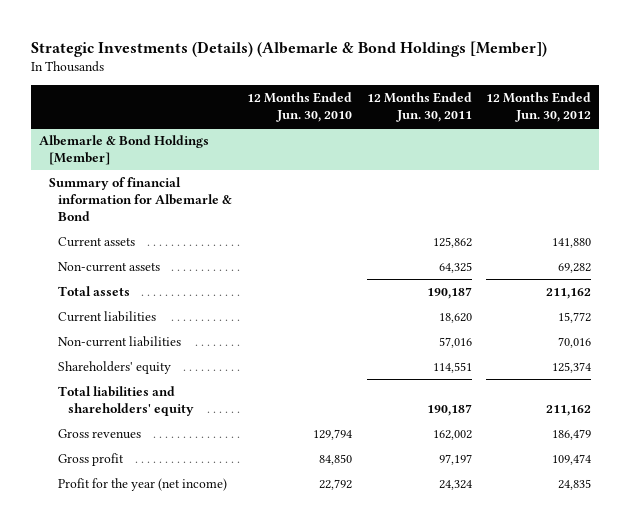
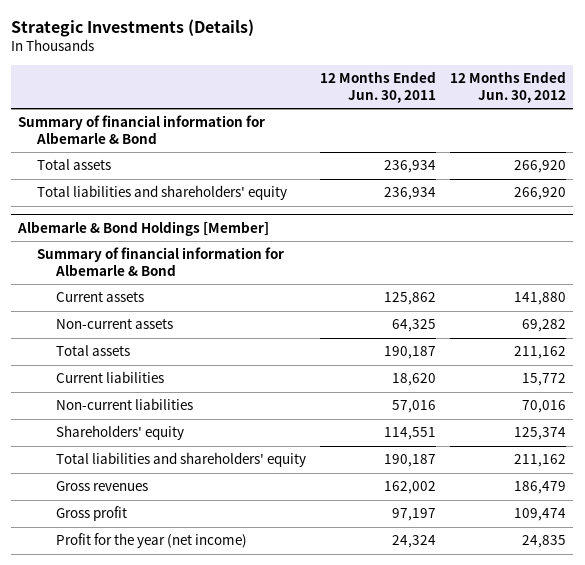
[31,40,548,57] Strategic Investments (Details) (Albemarle & Bond Holdings [Member]) -> [11,18,255,37] Strategic Investments (Details)
[247,92,353,123] 12 Months Ended Jun. 30, 2010 -> none
none -> [18,115,266,144] Summary of financial information for Albemarle & Bond
none -> [37,159,112,171] Total assets
none -> [37,185,288,201] Total liabilities and shareholders' equity

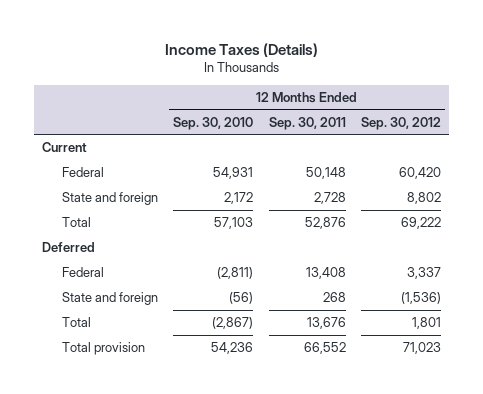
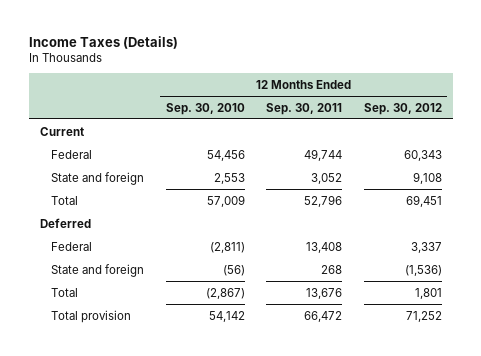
[213,167,254,180] 54,931 -> [206,149,245,161] 54,456
[305,167,346,180] 50,148 -> [304,148,343,161] 49,744
[399,167,442,180] 60,420 -> [403,149,442,161] 60,343
[224,192,254,205] 2,172 -> [213,172,245,184] 2,553
[313,192,346,205] 2,728 -> [311,172,343,184] 3,052
[407,192,442,205] 8,802 -> [412,171,442,184] 9,108
[214,217,254,230] 57,103 -> [206,194,245,207] 57,009
[304,217,346,230] 52,876 -> [304,194,343,207] 52,796
[401,217,442,230] 69,222 -> [405,194,442,207] 69,451
[211,342,254,355] 54,236 -> [208,310,245,322] 54,142
[303,342,346,355] 66,552 -> [304,310,343,322] 66,472
[403,342,442,355] 71,023 -> [405,310,442,322] 71,252

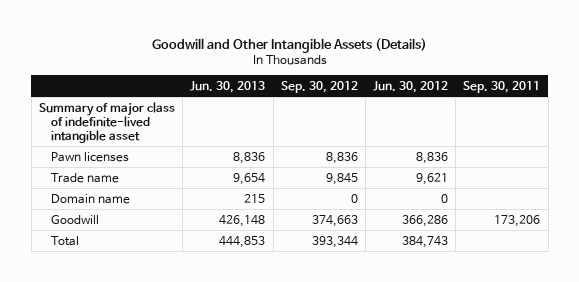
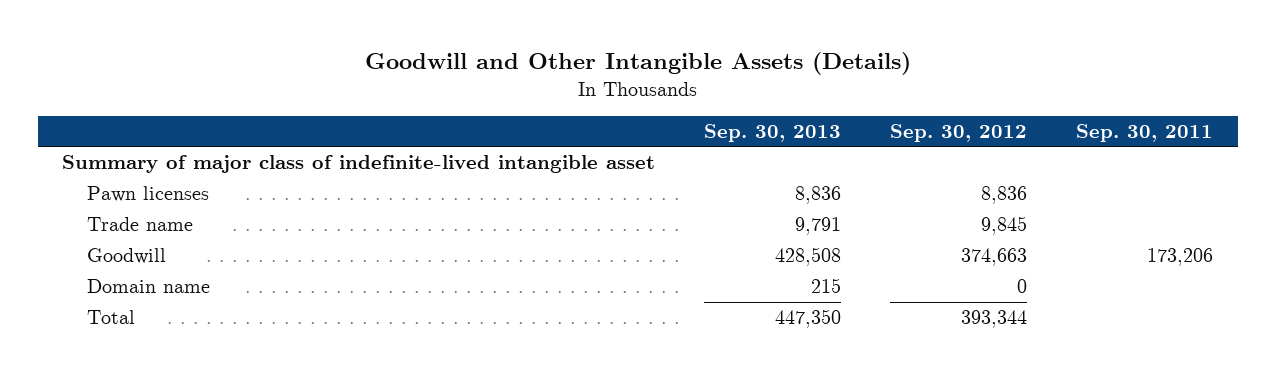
[190,80,266,93] Jun. 30, 2013 -> none
[373,80,449,93] Jun. 30, 2012 -> none
none -> [704,123,842,142] Sep. 30, 2013
[51,193,131,204] Domain name -> [87,279,211,294] Domain name

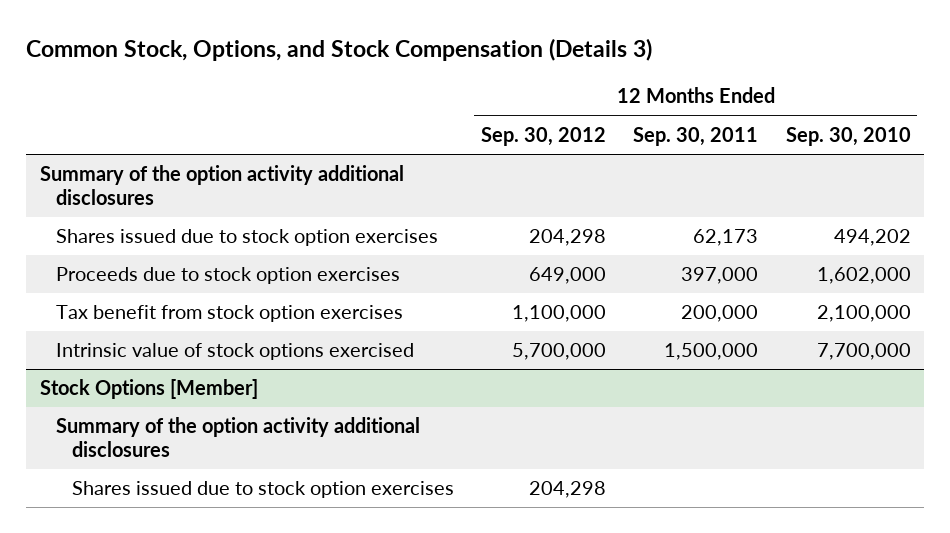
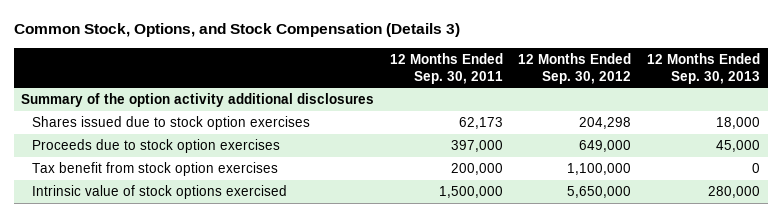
[785,126,911,146] Sep. 30, 2010 -> none
none -> [647,52,761,84] 12 Months Ended Sep. 30, 2013
[39,379,258,400] Stock Options [Member] -> none
[55,417,420,457] Summary of the option activity additional disclosures -> none
[71,481,454,499] Shares issued due to stock option exercises -> none
[512,343,607,361] 5,700,000 -> [567,185,632,198] 5,650,000

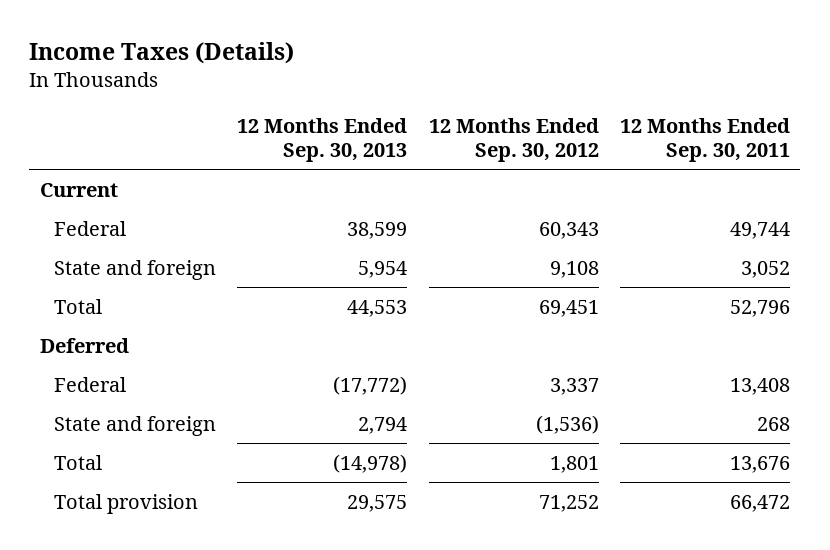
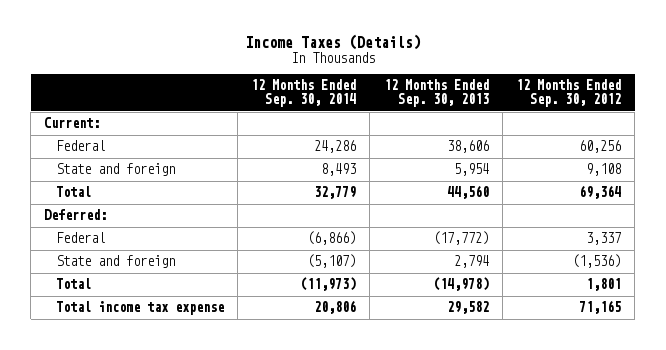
[619,118,790,162] 12 Months Ended Sep. 30, 2011 -> none
none -> [251,79,357,108] 12 Months Ended Sep. 30, 2014
[39,182,118,197] Current -> [44,117,101,129] Current:
[347,221,408,239] 38,599 -> [446,140,489,154] 38,606
[538,221,599,239] 60,343 -> [579,140,622,154] 60,256
[347,299,408,317] 44,553 -> [446,185,489,200] 44,560
[538,299,599,317] 69,451 -> [579,185,622,200] 69,364
[39,337,129,353] Deferred -> [44,209,108,221] Deferred:
[54,493,199,514] Total provision -> [55,301,224,316] Total income tax expense
[347,494,408,512] 29,575 -> [446,301,489,315] 29,582
[538,494,599,512] 71,252 -> [579,300,622,315] 71,165

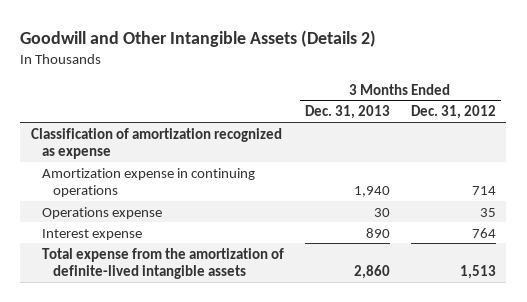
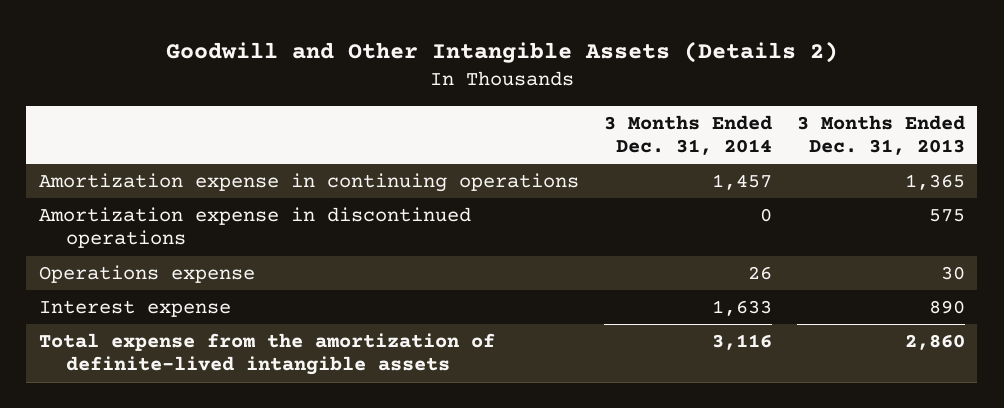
[410,105,496,120] Dec. 31, 2012 -> none
none -> [603,114,772,156] 3 Months Ended Dec. 31, 2014
[30,127,282,159] Classification of amortization recognized as expense -> none
[353,185,390,197] 1,940 -> [904,173,965,190] 1,365
none -> [38,206,471,249] Amortization expense in discontinued operations

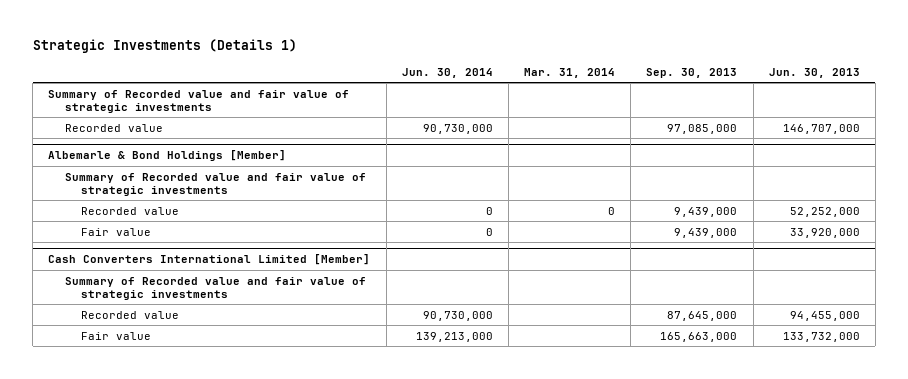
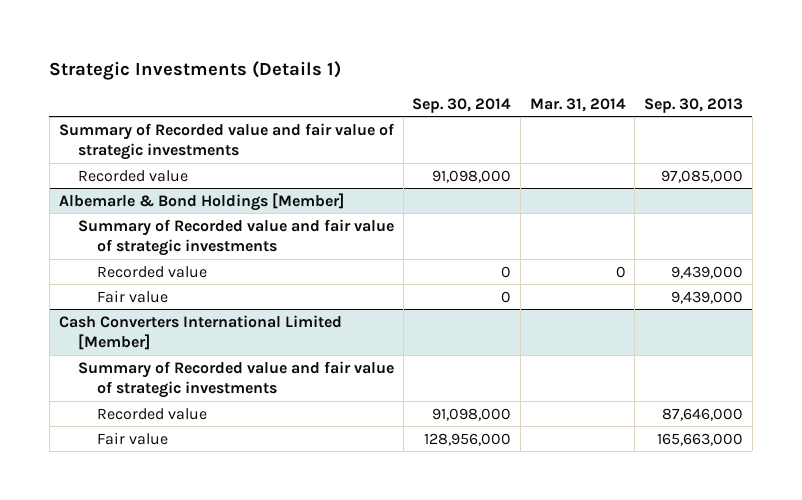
[401,67,493,78] Jun. 30, 2014 -> none
[768,67,860,78] Jun. 30, 2013 -> none
none -> [412,97,512,113] Sep. 30, 2014
[667,310,738,321] 87,645,000 -> [661,407,743,421] 87,646,000

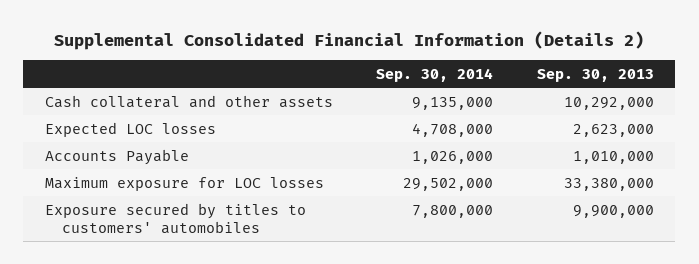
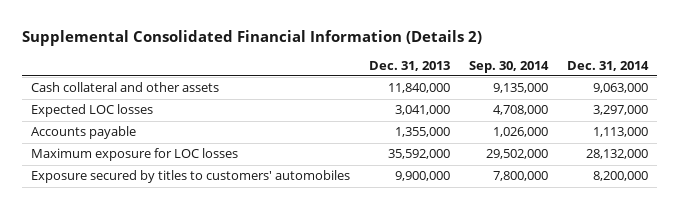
[536,68,654,82] Sep. 30, 2013 -> none
none -> [369,60,451,71] Dec. 31, 2013
none -> [566,60,649,71] Dec. 31, 2014
[44,148,189,165] Accounts Payable -> [31,126,137,140] Accounts payable

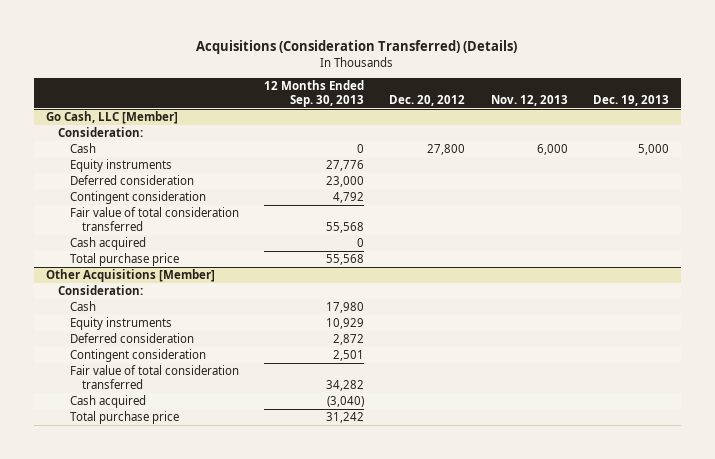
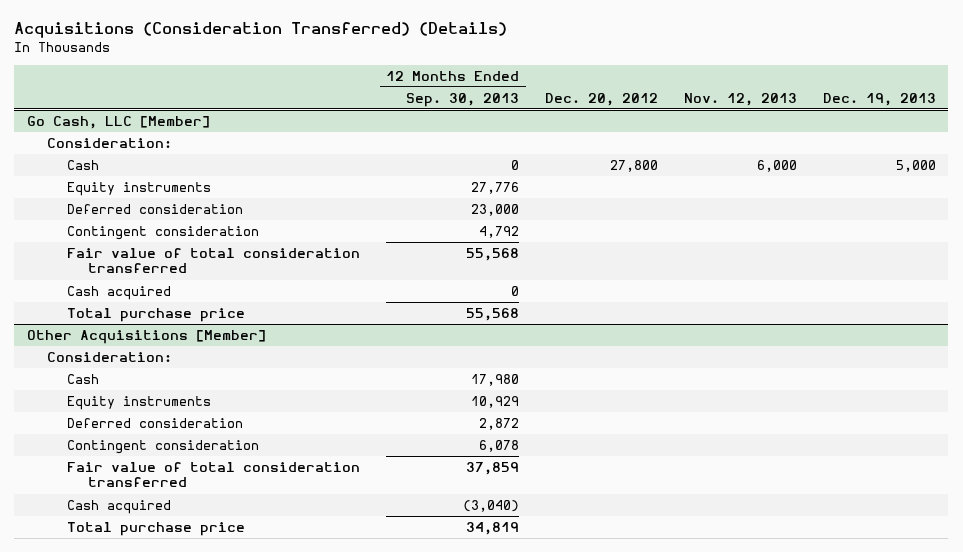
[333,350,365,362] 2,501 -> [479,439,520,452] 6,078
[326,379,365,391] 34,282 -> [466,461,520,475] 37,859
[326,412,365,424] 31,242 -> [466,521,520,535] 34,819

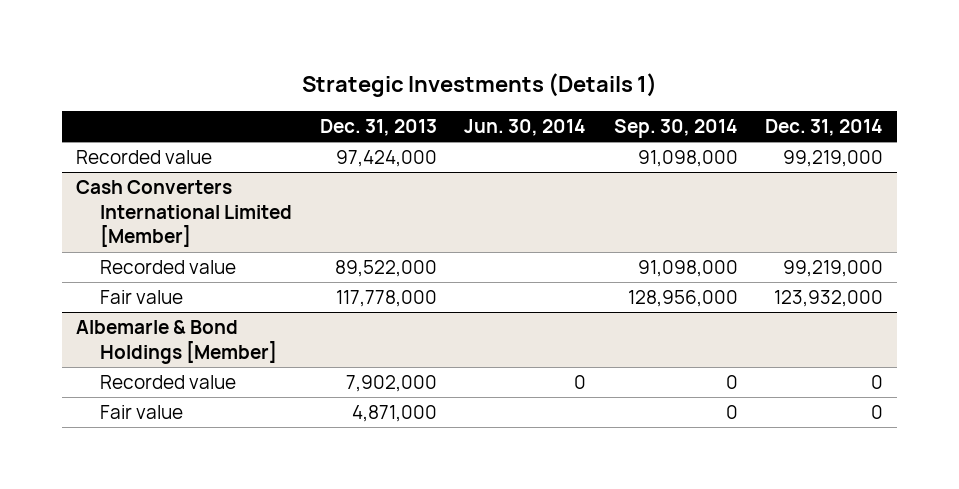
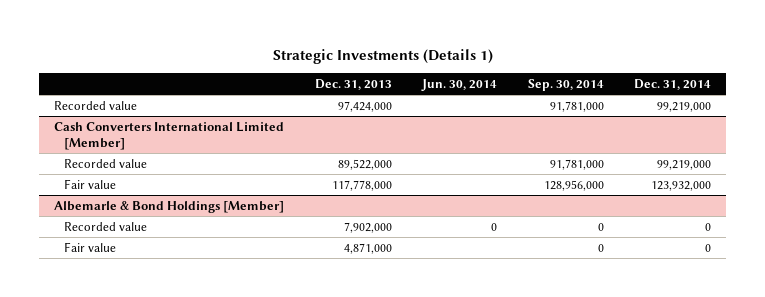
[637,150,738,168] 91,098,000 -> [549,101,604,113] 91,781,000
[637,260,738,278] 91,098,000 -> [549,159,604,171] 91,781,000

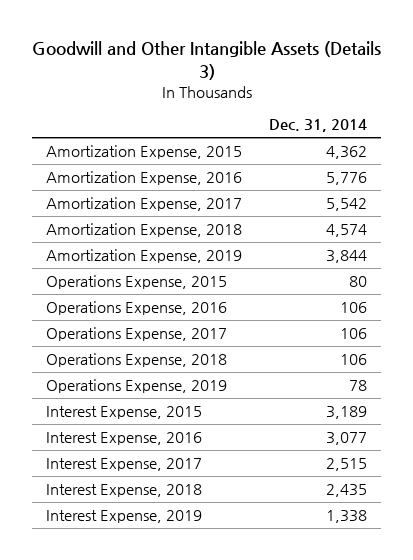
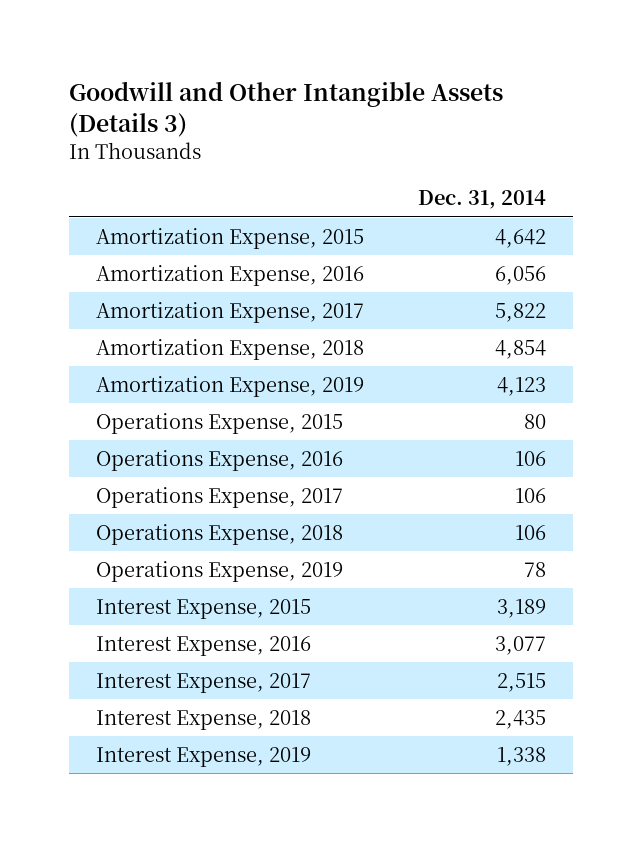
[326,146,368,160] 4,362 -> [495,229,547,249] 4,642
[326,172,368,186] 5,776 -> [495,266,547,286] 6,056
[326,198,368,212] 5,542 -> [495,303,547,323] 5,822
[326,224,368,238] 4,574 -> [495,340,547,360] 4,854
[326,250,368,264] 3,844 -> [497,377,547,397] 4,123

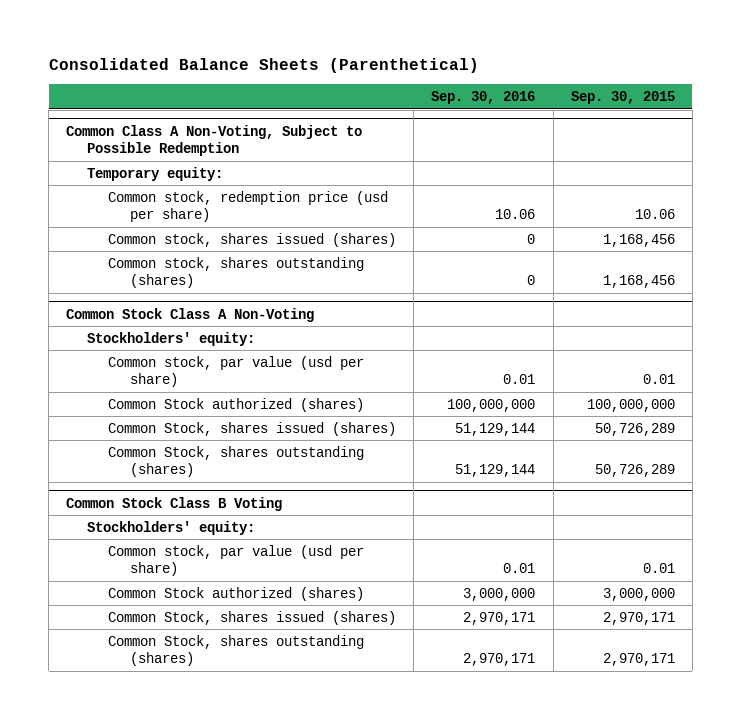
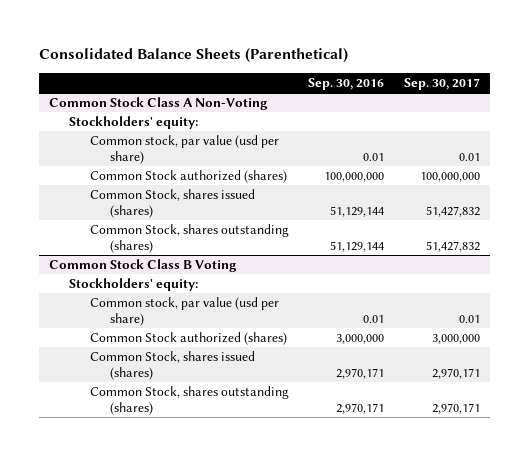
[570,91,675,105] Sep. 30, 2015 -> none
none -> [404,77,481,90] Sep. 30, 2017
[66,124,363,157] Common Class A Non-Voting, Subject to Possible Redemption -> none
[87,166,224,181] Temporary equity: -> none
[108,190,389,223] Common stock, redemption price (usd per share) -> none
[108,232,397,247] Common stock, shares issued (shares) -> none
[108,256,365,289] Common stock, shares outstanding (shares) -> none

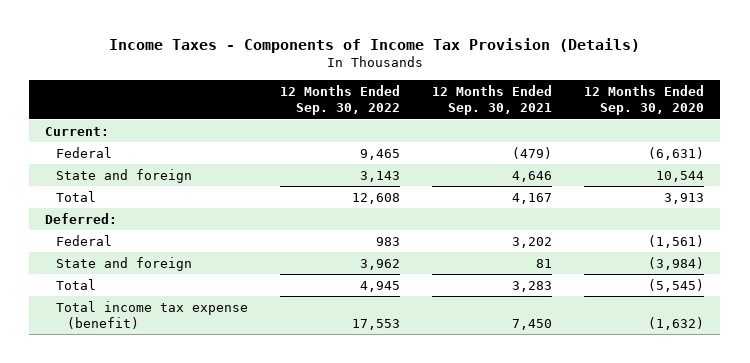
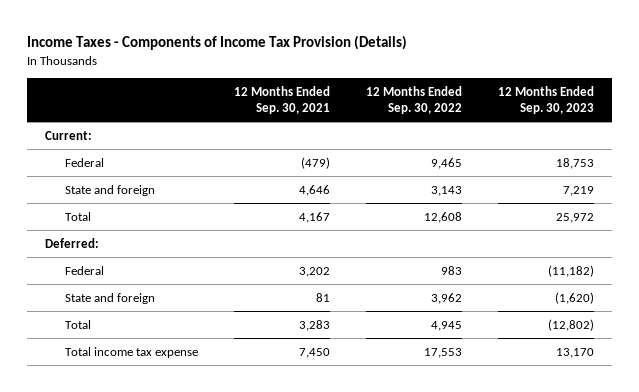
[584,85,705,116] 12 Months Ended Sep. 30, 2020 -> none
none -> [497,85,594,115] 12 Months Ended Sep. 30, 2023
[56,300,249,329] Total income tax expense (benefit) -> [64,346,198,358] Total income tax expense

